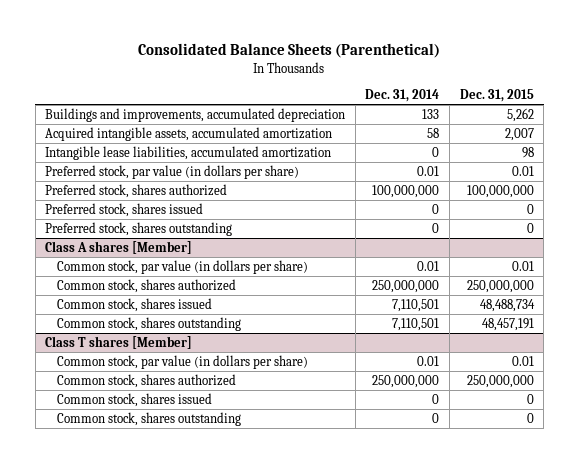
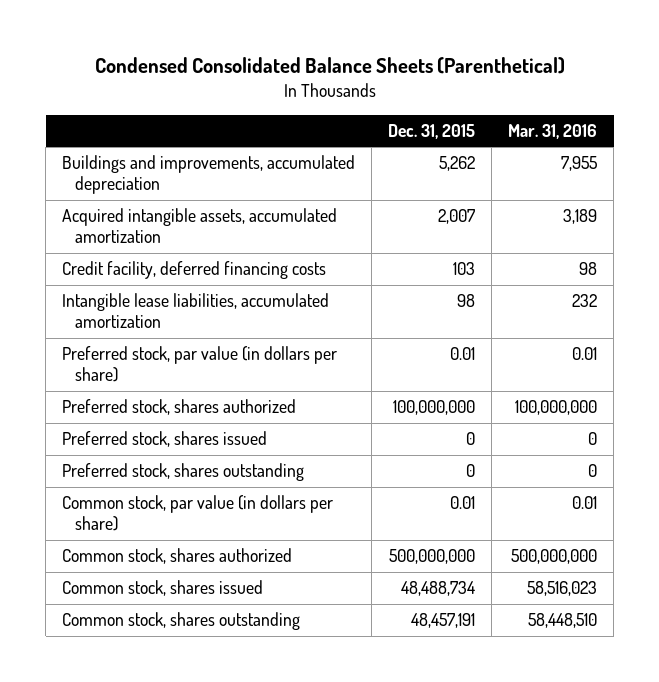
[138,43,441,59] Consolidated Balance Sheets (Parenthetical) -> [94,57,565,75] Condensed Consolidated Balance Sheets (Parenthetical)
[365,89,440,103] Dec. 31, 2014 -> none
none -> [508,123,598,139] Mar. 31, 2016
none -> [62,261,327,280] Credit facility, deferred financing costs
[45,240,193,254] Class A shares [Member] -> none
[466,279,534,293] 250,000,000 -> [389,549,476,565] 500,000,000
[45,335,193,349] Class T shares [Member] -> none
[56,354,308,369] Common stock, par value (in dollars per share) -> none
[56,373,236,388] Common stock, shares authorized -> none
[56,392,212,407] Common stock, shares issued -> none
[56,411,241,426] Common stock, shares outstanding -> none

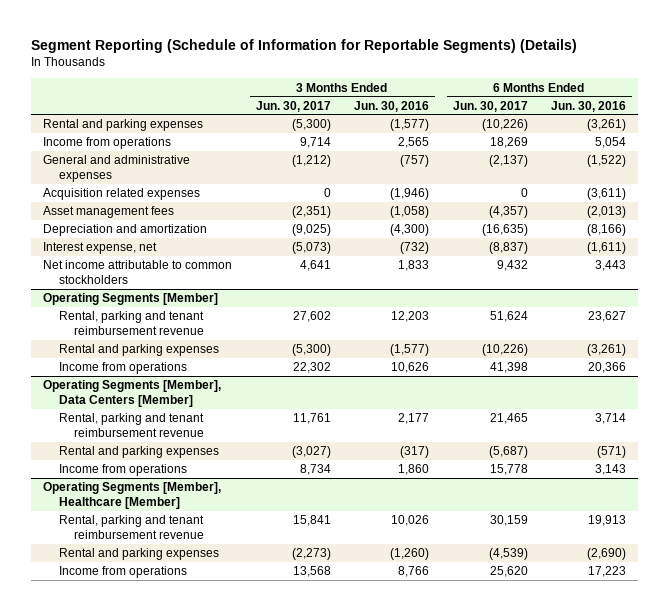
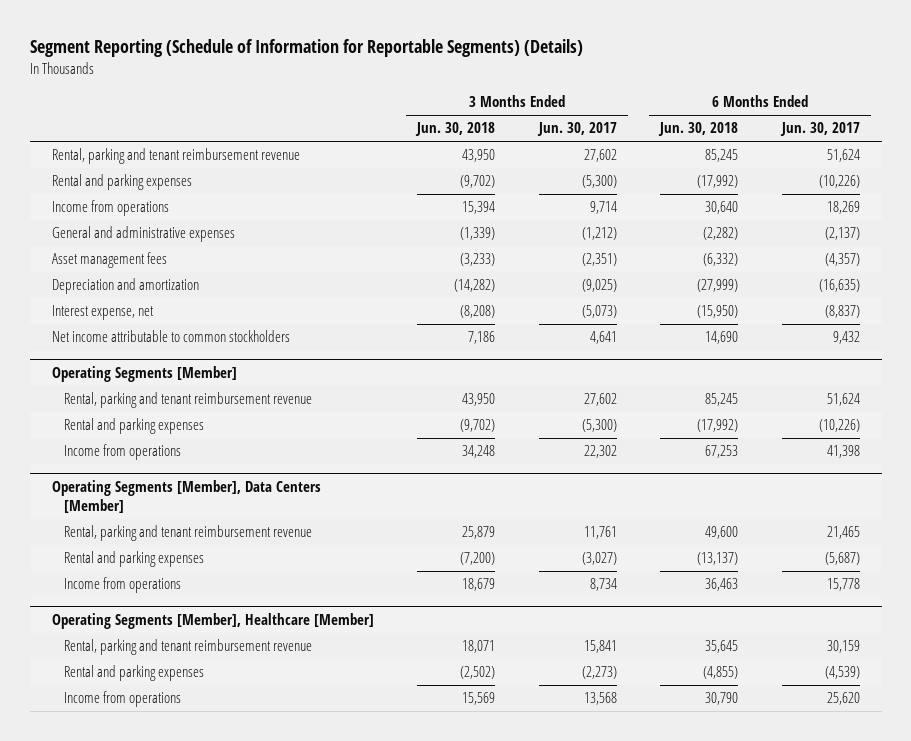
[354,100,430,112] Jun. 30, 2016 -> none
[550,100,626,112] Jun. 30, 2016 -> none
none -> [415,122,496,137] Jun. 30, 2018
none -> [658,122,739,137] Jun. 30, 2018
none -> [51,148,300,165] Rental, parking and tenant reimbursement revenue
[43,188,201,201] Acquisition related expenses -> none

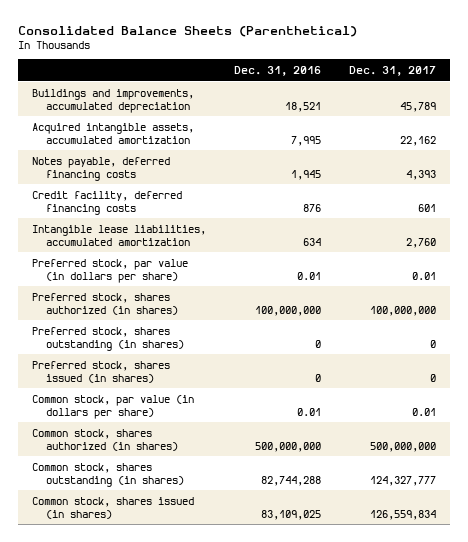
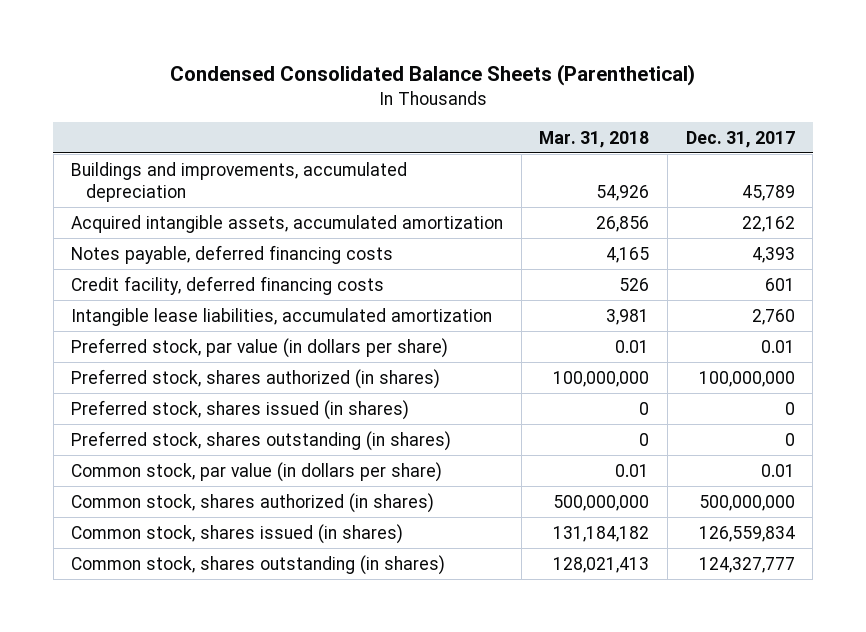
[18,25,358,37] Consolidated Balance Sheets (Parenthetical) -> [169,63,695,86] Condensed Consolidated Balance Sheets (Parenthetical)
[234,65,322,76] Dec. 31, 2016 -> none
none -> [539,130,650,148] Mar. 31, 2018
[32,326,184,351] Preferred stock, shares outstanding (in shares) -> [71,430,452,451] Preferred stock, shares outstanding (in shares)
[32,462,184,487] Common stock, shares outstanding (in shares) -> [71,554,446,575] Common stock, shares outstanding (in shares)

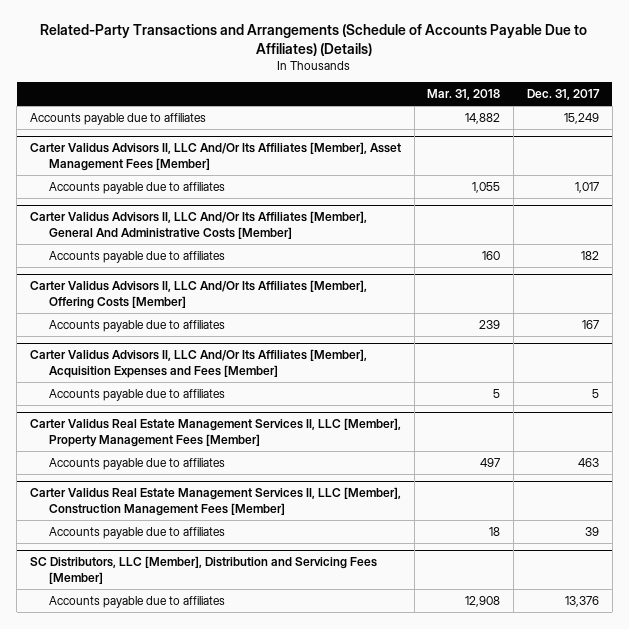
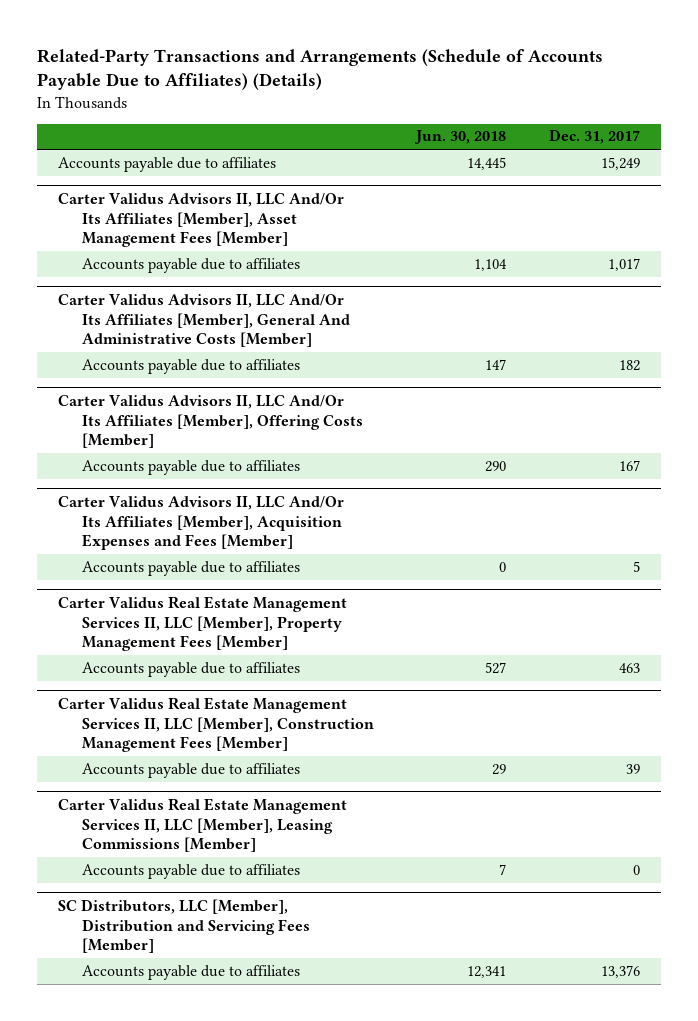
[427,89,501,101] Mar. 31, 2018 -> none
none -> [414,130,507,145] Jun. 30, 2018
none -> [58,797,348,853] Carter Validus Real Estate Management Services II, LLC [Member], Leasing Commissions [Member]
none -> [81,863,300,879] Accounts payable due to affiliates

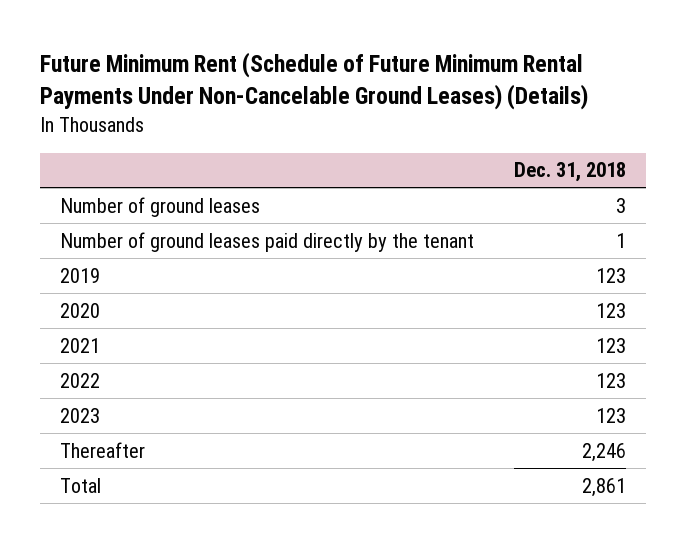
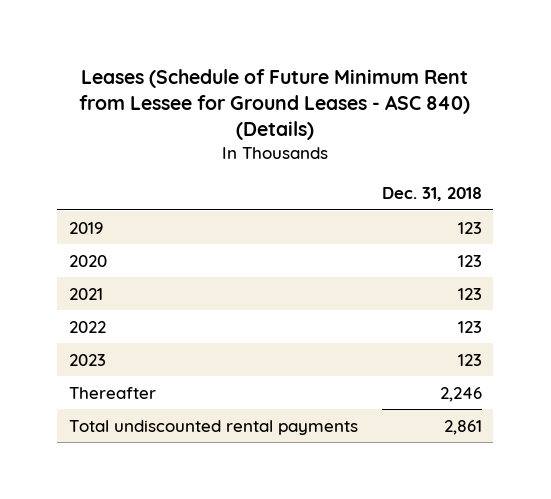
[40,52,589,111] Future Minimum Rent (Schedule of Future Minimum Rental Payments Under Non-Cancelable Ground Leases) (Details) -> [79,68,471,141] Leases (Schedule of Future Minimum Rent from Lessee for Ground Leases - ASC 840) (Details)
[60,196,261,217] Number of ground leases -> none
[60,231,475,252] Number of ground leases paid directly by the tenant -> none
[60,477,102,493] Total -> [69,419,359,435] Total undiscounted rental payments

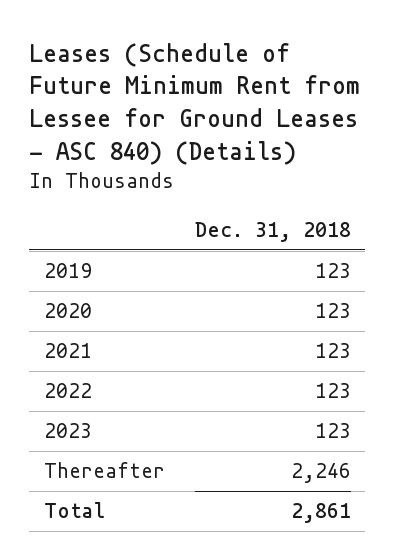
[69,419,359,435] Total undiscounted rental payments -> [43,502,105,519] Total

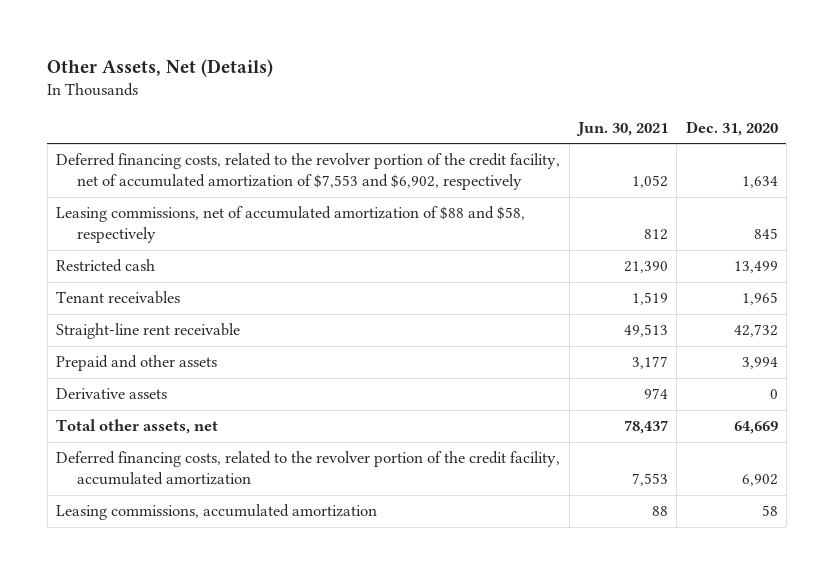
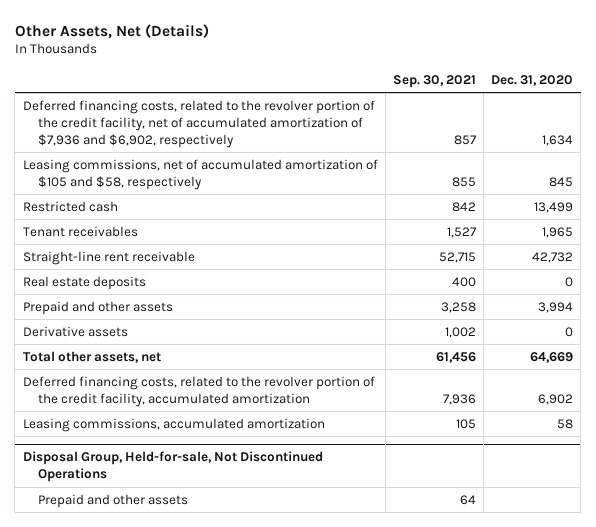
[575,121,668,136] Jun. 30, 2021 -> none
none -> [392,74,476,88] Sep. 30, 2021
[56,153,561,191] Deferred financing costs, related to the revolver portion of the credit facility, net of accumulated amortization of $7,553 and $6,902, respectively -> [22,99,375,148] Deferred financing costs, related to the revolver portion of the credit facility, net of accumulated amortization of $7,936 and $6,902, respectively
[56,206,526,244] Leasing commissions, net of accumulated amortization of $88 and $58, respectively -> [22,158,378,190] Leasing commissions, net of accumulated amortization of $105 and $58, respectively
none -> [22,275,146,290] Real estate deposits
none -> [22,451,323,483] Disposal Group, Held-for-sale, Not Discontinued Operations
none -> [38,493,189,508] Prepaid and other assets

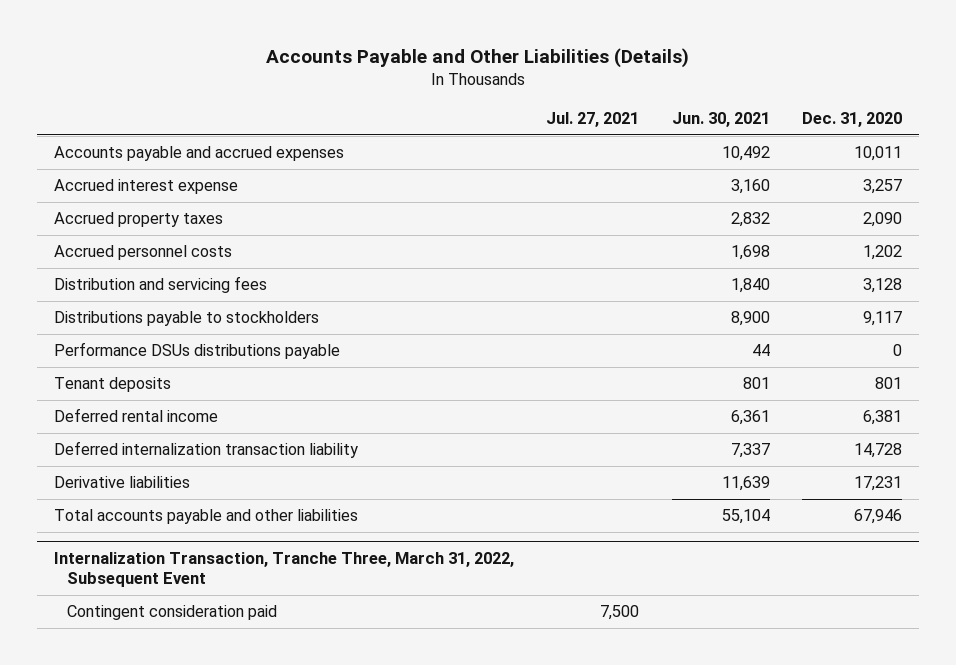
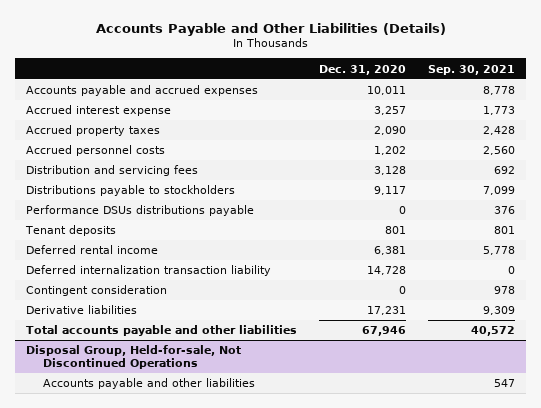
[546,112,640,128] Jul. 27, 2021 -> none
[671,112,770,128] Jun. 30, 2021 -> none
none -> [427,64,515,75] Sep. 30, 2021
none -> [26,285,168,297] Contingent consideration
[53,552,514,588] Internalization Transaction, Tranche Three, March 31, 2022, Subsequent Event -> none
[67,605,278,621] Contingent consideration paid -> none
none -> [26,345,242,369] Disposal Group, Held-for-sale, Not Discontinued Operations
none -> [43,378,256,390] Accounts payable and other liabilities

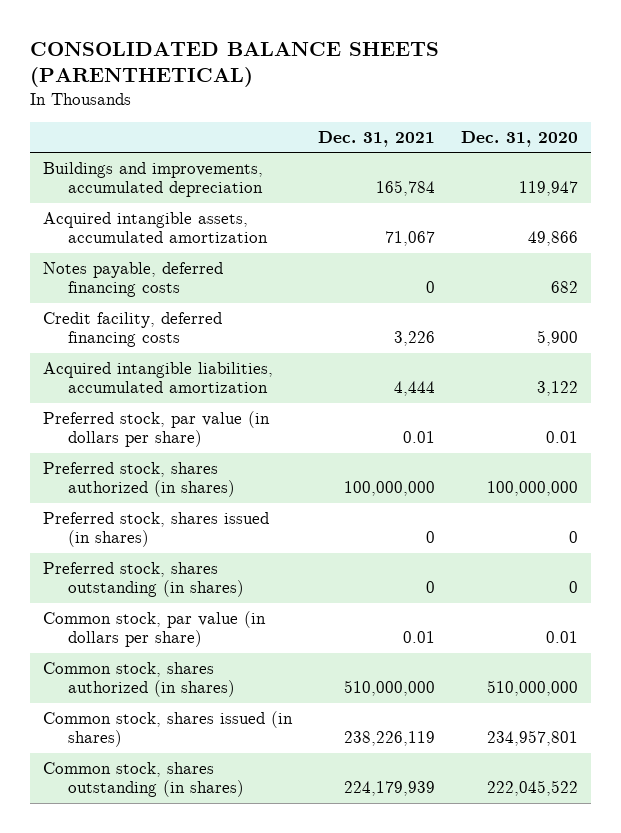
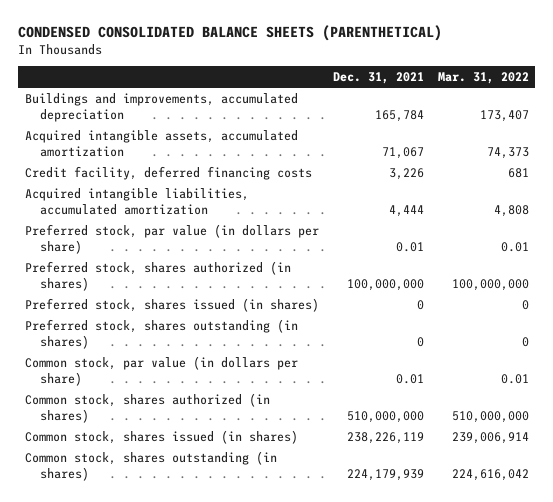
[30,42,440,88] CONSOLIDATED BALANCE SHEETS (PARENTHETICAL) -> [17,25,442,42] CONDENSED CONSOLIDATED BALANCE SHEETS (PARENTHETICAL)
[460,130,578,147] Dec. 31, 2020 -> none
none -> [437,72,529,85] Mar. 31, 2022
[43,262,224,298] Notes payable, deferred financing costs -> none

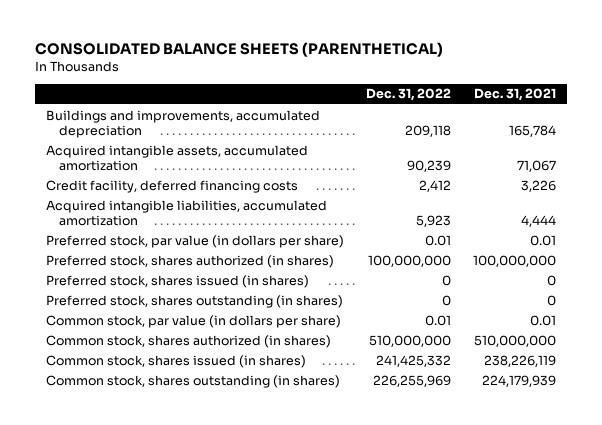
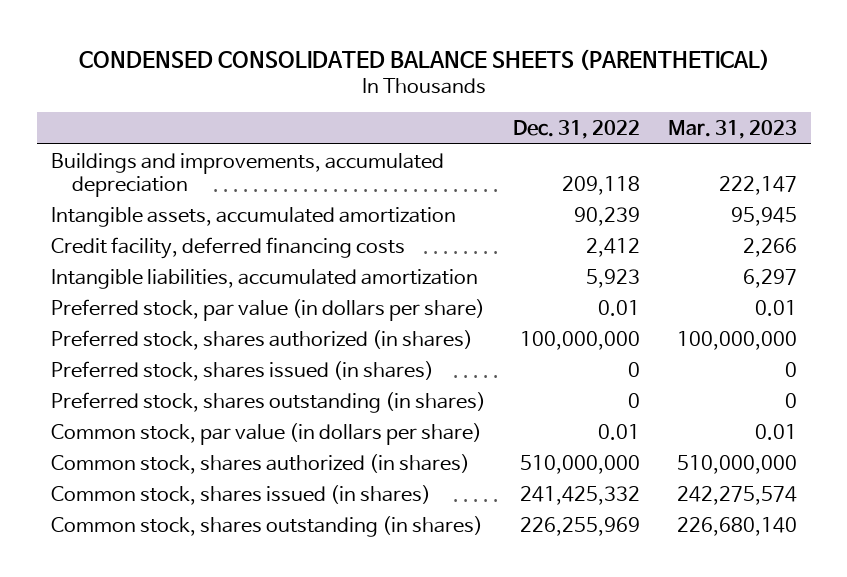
[34,42,443,58] CONSOLIDATED BALANCE SHEETS (PARENTHETICAL) -> [78,48,770,70] CONDENSED CONSOLIDATED BALANCE SHEETS (PARENTHETICAL)
[473,88,556,102] Dec. 31, 2021 -> none
none -> [667,119,797,139] Mar. 31, 2023
[45,144,308,171] Acquired intangible assets, accumulated amortization -> [50,206,456,227] Intangible assets, accumulated amortization
[45,199,327,226] Acquired intangible liabilities, accumulated amortization -> [50,268,478,289] Intangible liabilities, accumulated amortization

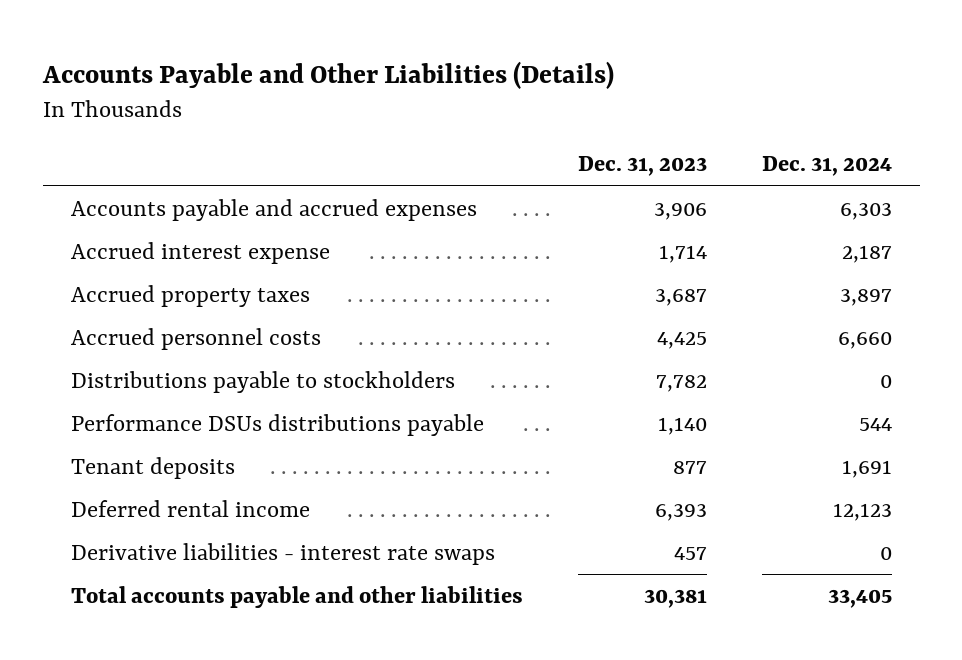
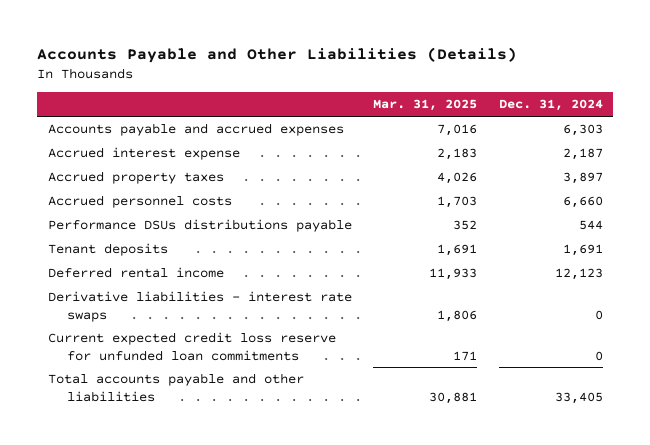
[577,156,707,177] Dec. 31, 2023 -> none
none -> [373,99,478,112] Mar. 31, 2025
[70,370,455,393] Distributions payable to stockholders -> none
none -> [47,332,336,361] Current expected credit loss reserve for unfunded loan commitments

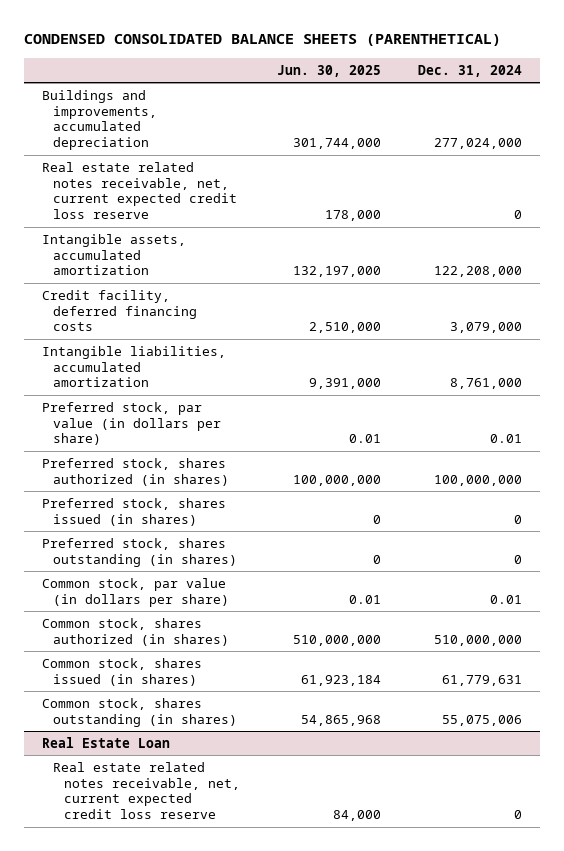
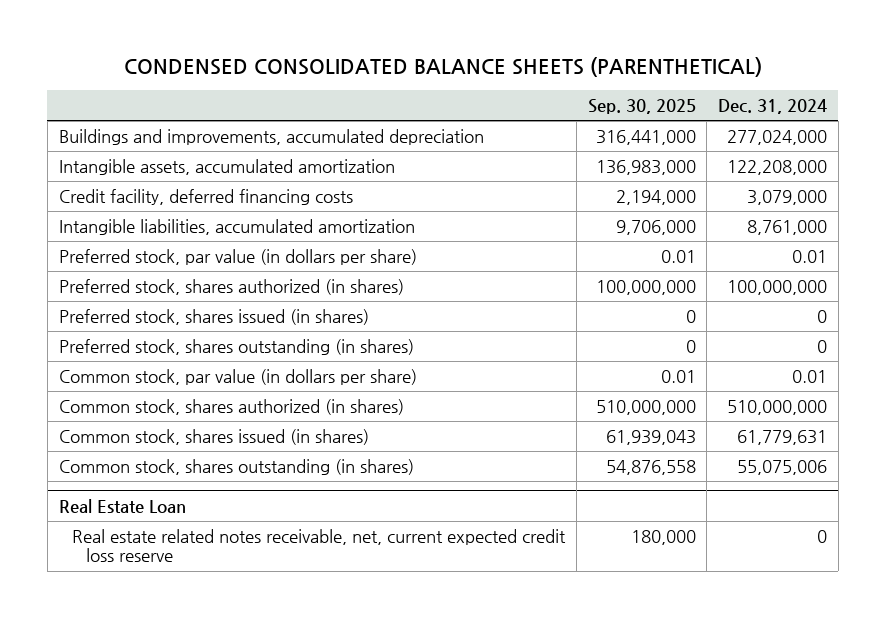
[276,64,381,77] Jun. 30, 2025 -> none
none -> [587,99,696,115] Sep. 30, 2025
[42,161,238,220] Real estate related notes receivable, net, current expected credit loss reserve -> none

